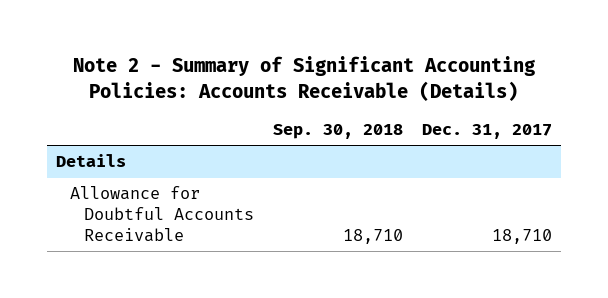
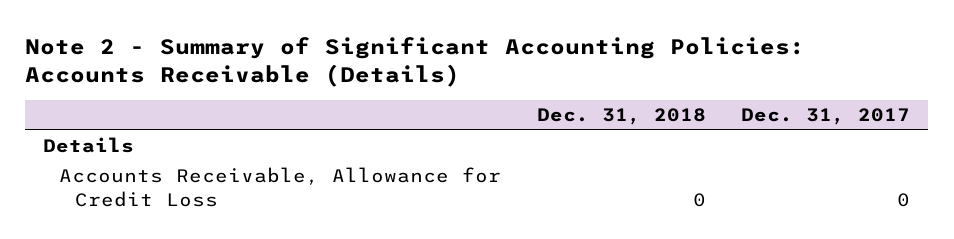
[272,124,403,140] Sep. 30, 2018 -> none
none -> [536,108,706,126] Dec. 31, 2018
[70,186,254,243] Allowance for Doubtful Accounts Receivable -> [59,167,502,207] Accounts Receivable, Allowance for Credit Loss
[491,229,552,245] 18,710 -> [897,192,911,207] 0

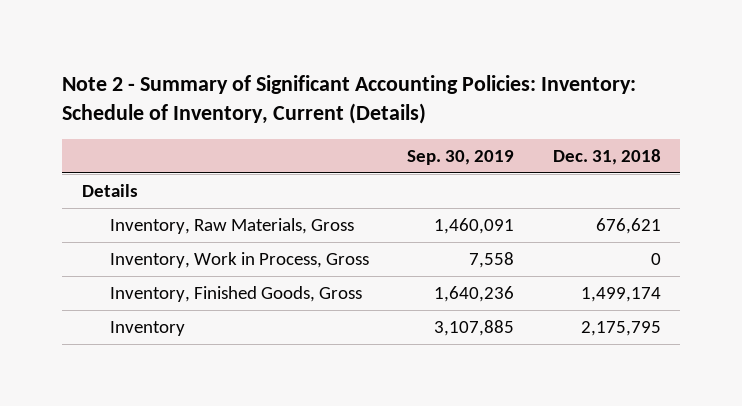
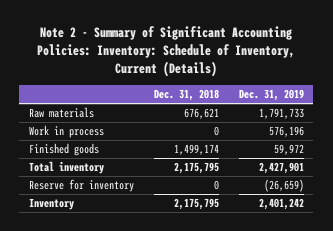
[407,149,515,165] Sep. 30, 2019 -> none
none -> [238,89,304,102] Dec. 31, 2019
[81,183,138,197] Details -> none
[109,217,354,234] Inventory, Raw Materials, Gross -> [29,107,95,119] Raw materials
[109,251,369,268] Inventory, Work in Process, Gross -> [29,125,105,139] Work in process
[109,285,362,302] Inventory, Finished Goods, Gross -> [29,143,100,157] Finished goods
none -> [29,161,105,175] Total inventory
none -> [29,179,135,193] Reserve for inventory

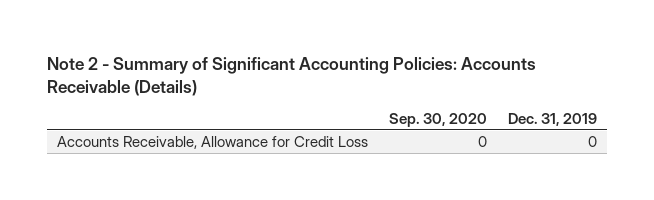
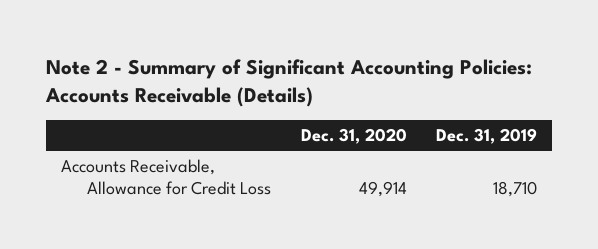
[388,113,487,128] Sep. 30, 2020 -> none
none -> [300,128,407,145] Dec. 31, 2020
[587,136,597,148] 0 -> [493,181,538,198] 18,710

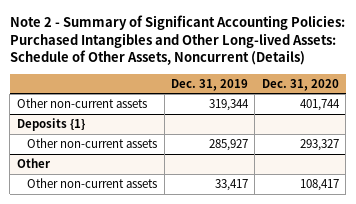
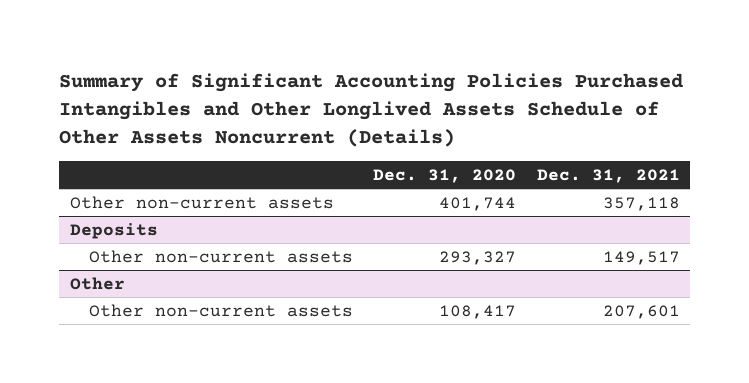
[9,15,345,66] Note 2 - Summary of Significant Accounting Policies: Purchased Intangibles and Other Long-lived Assets: Schedule of Other Assets, Noncurrent (Details) -> [59,73,684,148] Summary of Significant Accounting Policies Purchased Intangibles and Other Longlived Assets Schedule of Other Assets Noncurrent (Details)
[171,78,249,91] Dec. 31, 2019 -> none
none -> [536,168,680,183] Dec. 31, 2021
[16,117,85,131] Deposits {1} -> [69,222,158,239] Deposits

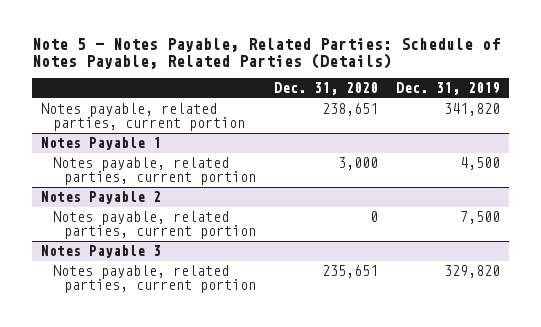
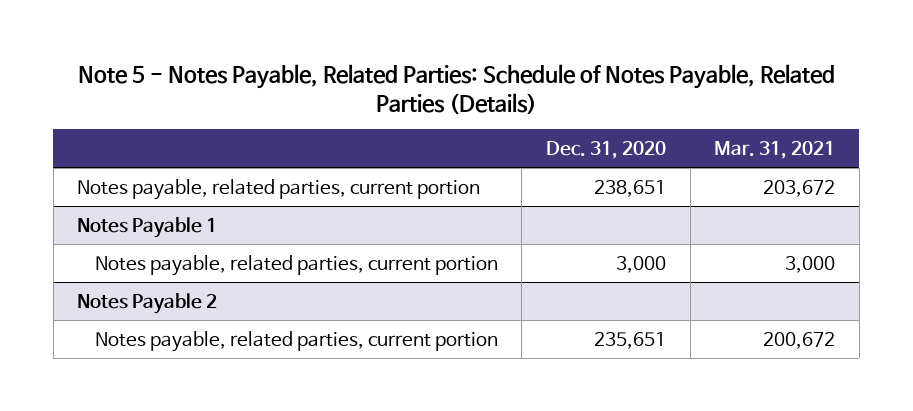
[396,82,501,96] Dec. 31, 2019 -> none
none -> [714,141,836,160] Mar. 31, 2021
[52,211,257,240] Notes payable, related parties, current portion -> none
[41,245,162,259] Notes Payable 3 -> none

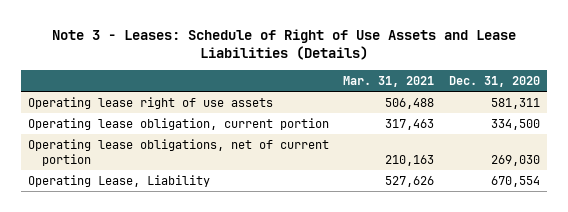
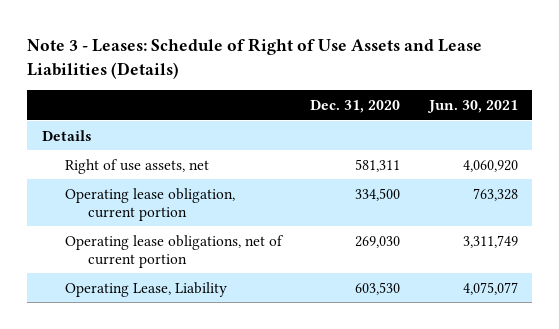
[343,76,435,88] Mar. 31, 2021 -> none
none -> [426,99,518,113] Jun. 30, 2021
none -> [41,129,92,141] Details
[28,96,274,109] Operating lease right of use assets -> [64,158,209,174] Right of use assets, net
[490,175,540,187] 670,554 -> [355,281,401,295] 603,530

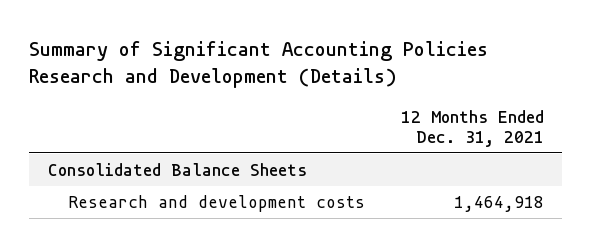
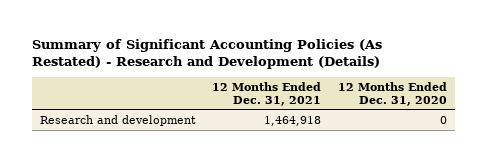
[29,41,489,89] Summary of Significant Accounting Policies Research and Development (Details) -> [31,38,382,69] Summary of Significant Accounting Policies (As Restated) - Research and Development (Details)
none -> [337,81,447,106] 12 Months Ended Dec. 31, 2020
[47,162,307,176] Consolidated Balance Sheets -> none
[67,194,365,212] Research and development costs -> [39,114,196,126] Research and development

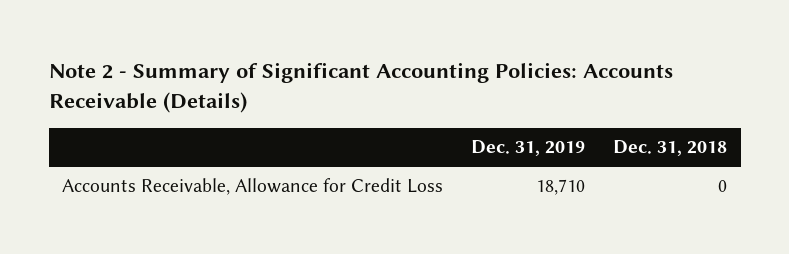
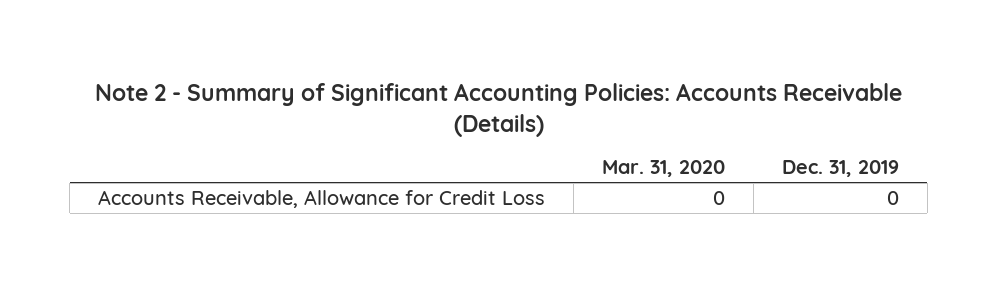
[612,140,727,157] Dec. 31, 2018 -> none
none -> [602,160,726,178] Mar. 31, 2020
[536,179,586,196] 18,710 -> [887,191,900,206] 0

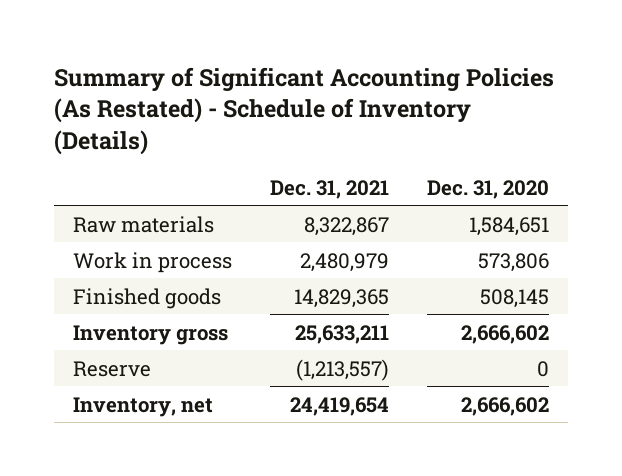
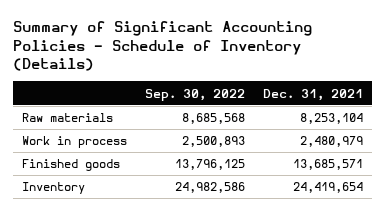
[54,66,555,155] Summary of Significant Accounting Policies (As Restated) - Schedule of Inventory (Details) -> [13,21,313,72] Summary of Significant Accounting Policies - Schedule of Inventory (Details)
[426,179,549,199] Dec. 31, 2020 -> none
none -> [145,88,246,101] Sep. 30, 2022
[304,216,390,236] 8,322,867 -> [300,113,364,125] 8,253,104
[73,324,229,345] Inventory gross -> none
[73,360,152,377] Reserve -> none
[294,288,390,308] 14,829,365 -> [293,159,364,171] 13,685,571
[73,396,214,417] Inventory, net -> [22,182,86,195] Inventory

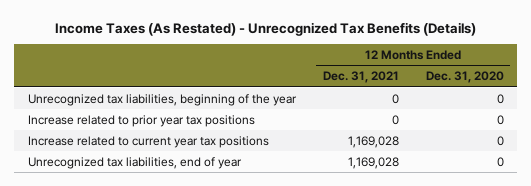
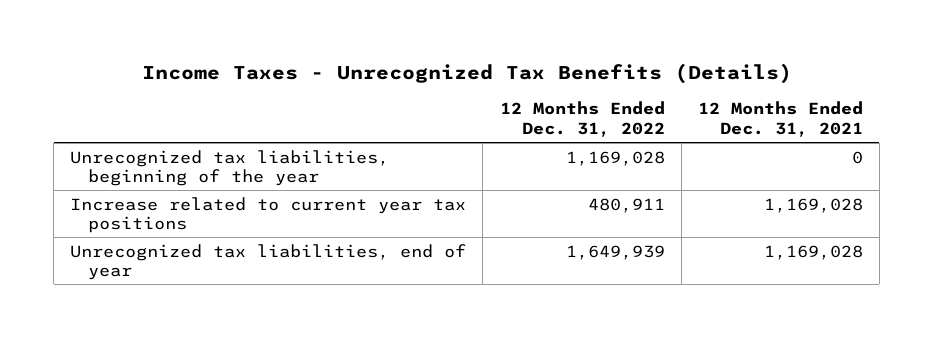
[54,21,476,36] Income Taxes (As Restated) - Unrecognized Tax Benefits (Details) -> [141,62,792,84] Income Taxes - Unrecognized Tax Benefits (Details)
[425,71,504,84] Dec. 31, 2020 -> none
none -> [499,101,665,137] 12 Months Ended Dec. 31, 2022
[27,114,255,127] Increase related to prior year tax positions -> none

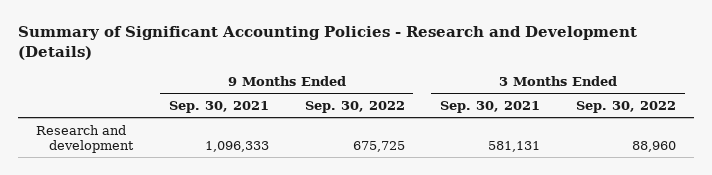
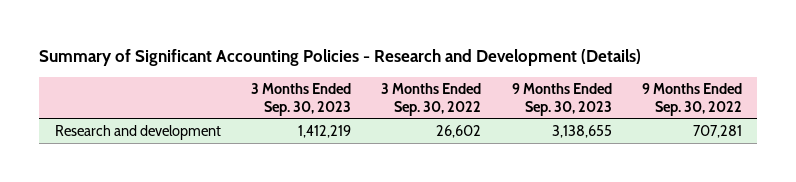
[168,100,269,113] Sep. 30, 2021 -> none
[440,100,541,113] Sep. 30, 2021 -> none
none -> [250,82,351,116] 3 Months Ended Sep. 30, 2023
none -> [511,82,612,116] 9 Months Ended Sep. 30, 2023
[352,140,405,152] 675,725 -> [692,124,742,138] 707,281
[631,140,676,152] 88,960 -> [436,124,482,138] 26,602

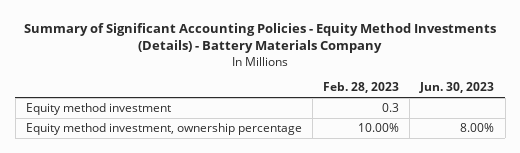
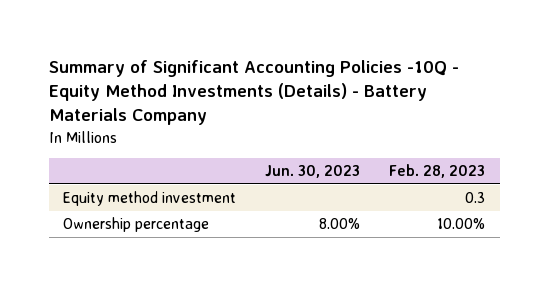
[24,22,497,54] Summary of Significant Accounting Policies - Equity Method Investments (Details) - Battery Materials Company -> [48,60,459,126] Summary of Significant Accounting Policies -10Q - Equity Method Investments (Details) - Battery Materials Company
[25,122,302,135] Equity method investment, ownership percentage -> [63,217,210,233] Ownership percentage

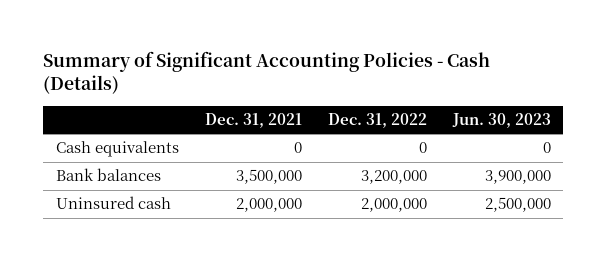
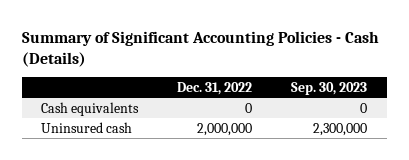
[205,112,303,128] Dec. 31, 2021 -> none
[451,112,551,128] Jun. 30, 2023 -> none
none -> [291,81,368,95] Sep. 30, 2023
[56,168,162,182] Bank balances -> none

